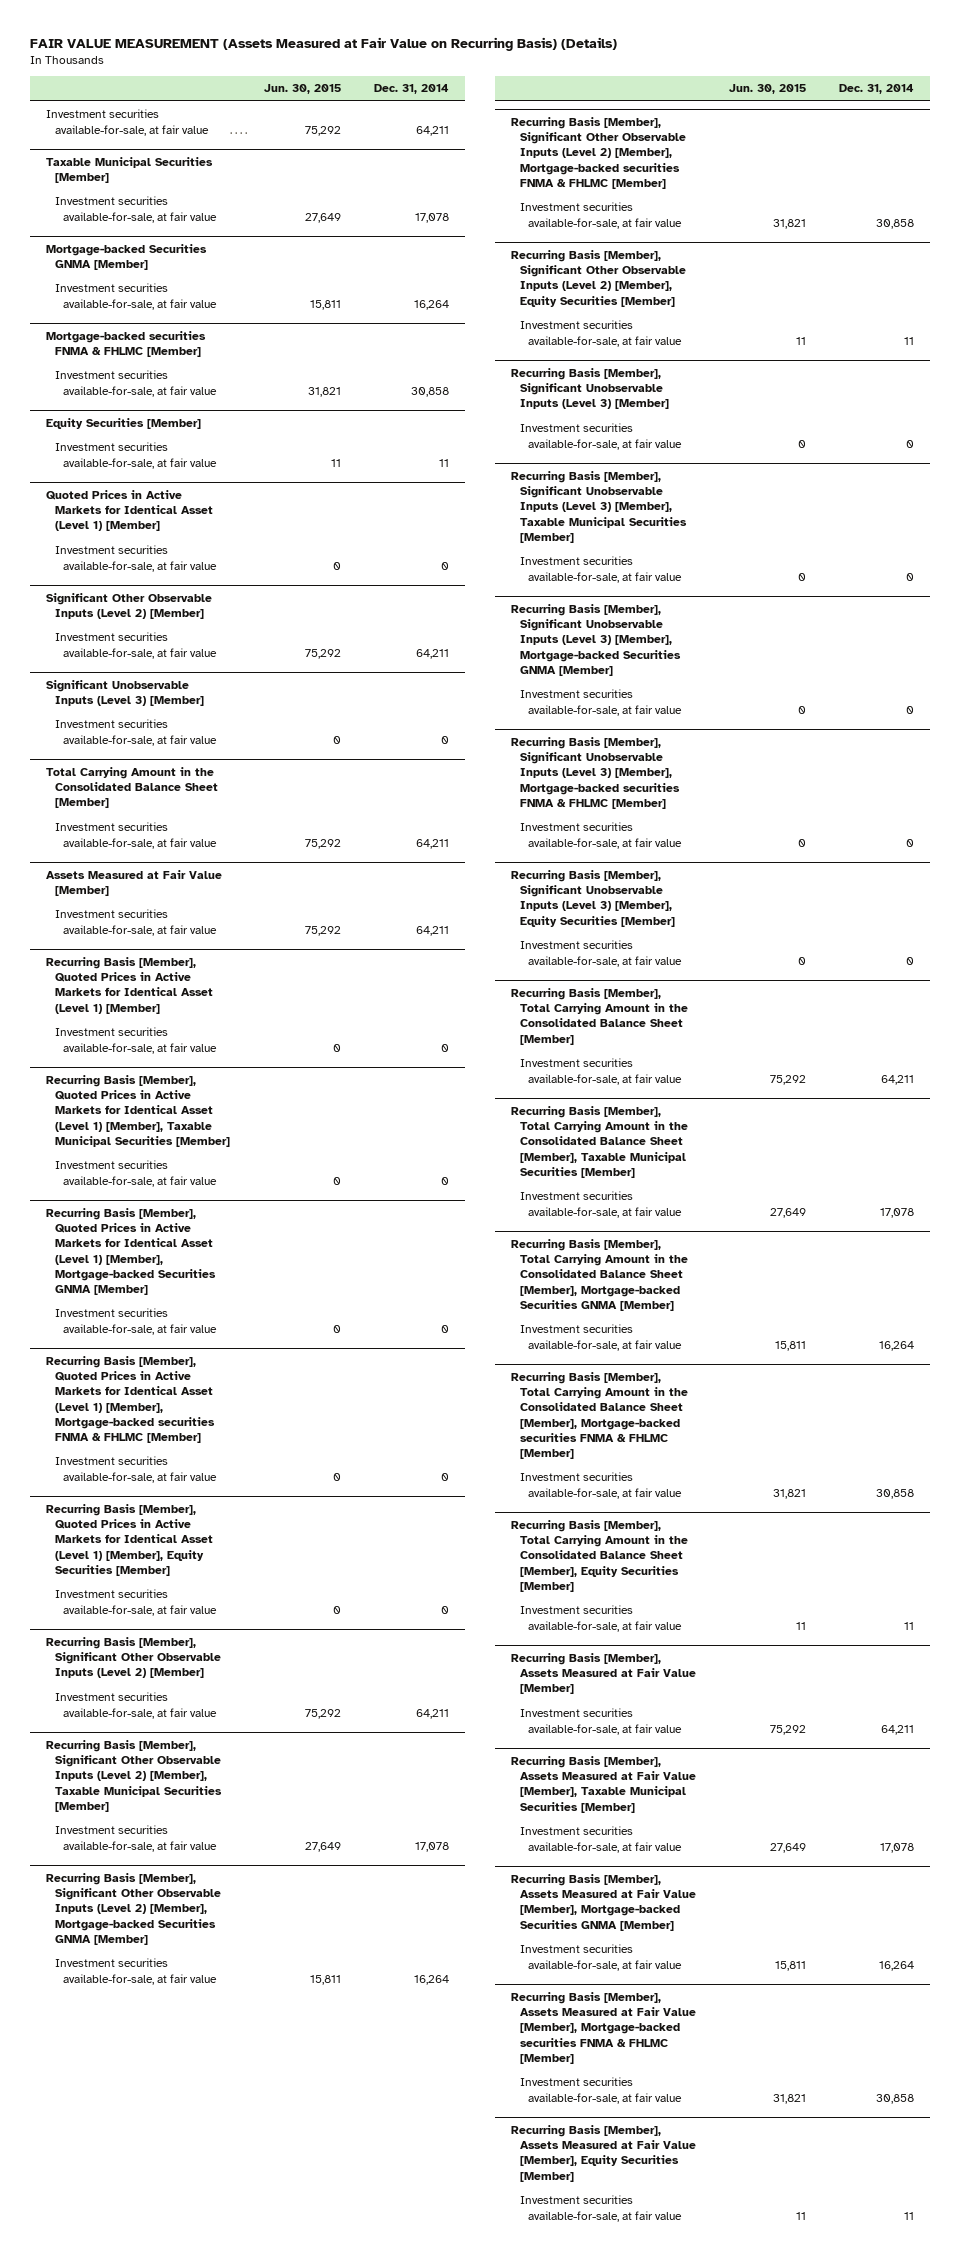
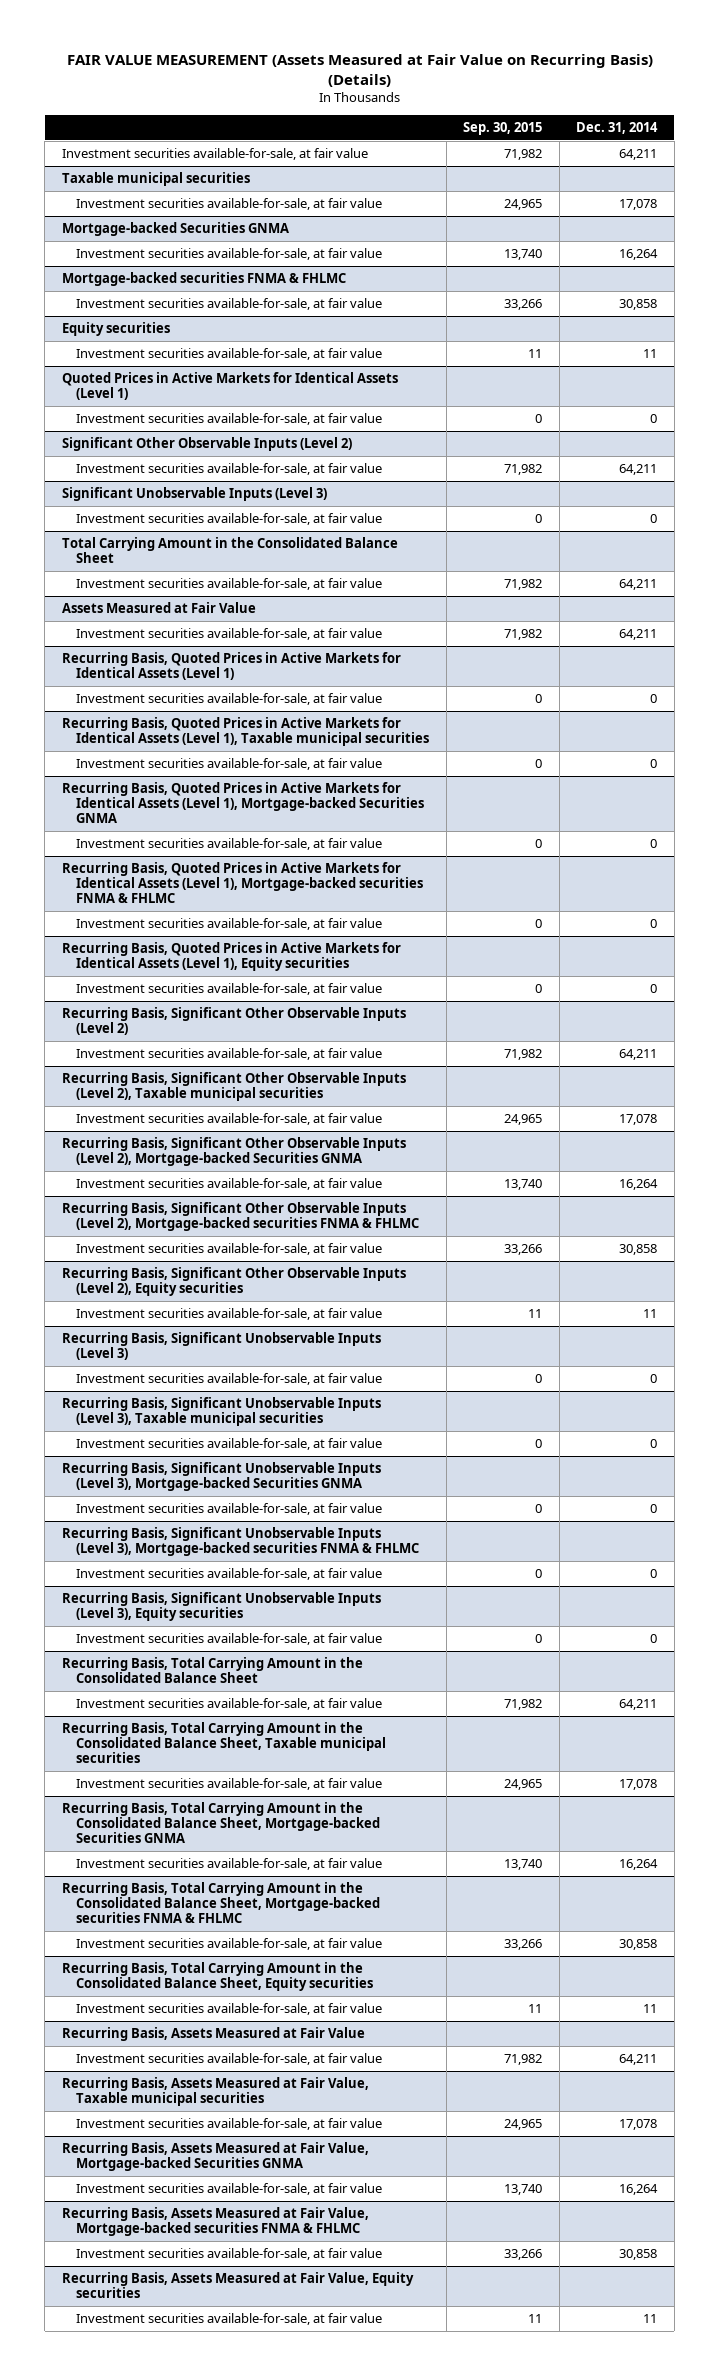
[263,84,341,95] Jun. 30, 2015 -> none
none -> [463,122,543,136] Sep. 30, 2015
[46,156,214,184] Taxable Municipal Securities [Member] -> [61,172,250,187] Taxable municipal securities
[46,243,208,271] Mortgage-backed Securities GNMA [Member] -> [61,222,289,237] Mortgage-backed Securities GNMA
[46,330,207,358] Mortgage-backed securities FNMA & FHLMC [Member] -> [61,272,346,287] Mortgage-backed securities FNMA & FHLMC
[46,417,202,429] Equity Securities [Member] -> [61,322,170,337] Equity securities
[46,489,213,532] Quoted Prices in Active Markets for Identical Asset (Level 1) [Member] -> [61,372,398,401] Quoted Prices in Active Markets for Identical Assets (Level 1)
[46,592,213,620] Significant Other Observable Inputs (Level 2) [Member] -> [61,437,352,452] Significant Other Observable Inputs (Level 2)
[46,679,204,707] Significant Unobservable Inputs (Level 3) [Member] -> [61,487,327,502] Significant Unobservable Inputs (Level 3)
[46,766,218,809] Total Carrying Amount in the Consolidated Balance Sheet [Member] -> [61,537,398,564] Total Carrying Amount in the Consolidated Balance Sheet
[46,869,223,897] Assets Measured at Fair Value [Member] -> [61,602,256,614] Assets Measured at Fair Value
[46,956,213,1014] Recurring Basis [Member], Quoted Prices in Active Markets for Identical Asset (Level 1) [Member] -> [61,652,401,681] Recurring Basis, Quoted Prices in Active Markets for Identical Assets (Level 1)
[46,1074,230,1147] Recurring Basis [Member], Quoted Prices in Active Markets for Identical Asset (Level 1) [Member], Taxable Municipal Securities [Member] -> [61,717,429,747] Recurring Basis, Quoted Prices in Active Markets for Identical Assets (Level 1), Taxable municipal securities
[46,1207,216,1296] Recurring Basis [Member], Quoted Prices in Active Markets for Identical Asset (Level 1) [Member], Mortgage-backed Securities GNMA [Member] -> [61,782,424,824] Recurring Basis, Quoted Prices in Active Markets for Identical Assets (Level 1), Mortgage-backed Securities GNMA
[46,1355,215,1444] Recurring Basis [Member], Quoted Prices in Active Markets for Identical Asset (Level 1) [Member], Mortgage-backed securities FNMA & FHLMC [Member] -> [61,862,423,904] Recurring Basis, Quoted Prices in Active Markets for Identical Assets (Level 1), Mortgage-backed securities FNMA & FHLMC
[46,1503,213,1576] Recurring Basis [Member], Quoted Prices in Active Markets for Identical Asset (Level 1) [Member], Equity Securities [Member] -> [61,942,401,972] Recurring Basis, Quoted Prices in Active Markets for Identical Assets (Level 1), Equity securities
[46,1636,221,1679] Recurring Basis [Member], Significant Other Observable Inputs (Level 2) [Member] -> [61,1007,406,1036] Recurring Basis, Significant Other Observable Inputs (Level 2)
[46,1739,222,1812] Recurring Basis [Member], Significant Other Observable Inputs (Level 2) [Member], Taxable Municipal Securities [Member] -> [61,1072,406,1102] Recurring Basis, Significant Other Observable Inputs (Level 2), Taxable municipal securities
[46,1872,221,1945] Recurring Basis [Member], Significant Other Observable Inputs (Level 2) [Member], Mortgage-backed Securities GNMA [Member] -> [61,1137,406,1167] Recurring Basis, Significant Other Observable Inputs (Level 2), Mortgage-backed Securities GNMA
[511,116,686,189] Recurring Basis [Member], Significant Other Observable Inputs (Level 2) [Member], Mortgage-backed securities FNMA & FHLMC [Member] -> [61,1202,419,1232] Recurring Basis, Significant Other Observable Inputs (Level 2), Mortgage-backed securities FNMA & FHLMC
[511,249,686,307] Recurring Basis [Member], Significant Other Observable Inputs (Level 2) [Member], Equity Securities [Member] -> [61,1267,406,1297] Recurring Basis, Significant Other Observable Inputs (Level 2), Equity securities
[511,367,669,410] Recurring Basis [Member], Significant Unobservable Inputs (Level 3) [Member] -> [61,1332,381,1361] Recurring Basis, Significant Unobservable Inputs (Level 3)
[511,470,687,543] Recurring Basis [Member], Significant Unobservable Inputs (Level 3) [Member], Taxable Municipal Securities [Member] -> [61,1397,381,1427] Recurring Basis, Significant Unobservable Inputs (Level 3), Taxable municipal securities
[511,603,681,676] Recurring Basis [Member], Significant Unobservable Inputs (Level 3) [Member], Mortgage-backed Securities GNMA [Member] -> [61,1462,381,1492] Recurring Basis, Significant Unobservable Inputs (Level 3), Mortgage-backed Securities GNMA
[511,736,680,809] Recurring Basis [Member], Significant Unobservable Inputs (Level 3) [Member], Mortgage-backed securities FNMA & FHLMC [Member] -> [61,1527,419,1557] Recurring Basis, Significant Unobservable Inputs (Level 3), Mortgage-backed securities FNMA & FHLMC
[511,869,675,927] Recurring Basis [Member], Significant Unobservable Inputs (Level 3) [Member], Equity Securities [Member] -> [61,1592,381,1622] Recurring Basis, Significant Unobservable Inputs (Level 3), Equity securities
[511,987,688,1045] Recurring Basis [Member], Total Carrying Amount in the Consolidated Balance Sheet [Member] -> [61,1657,363,1684] Recurring Basis, Total Carrying Amount in the Consolidated Balance Sheet
[511,1105,688,1178] Recurring Basis [Member], Total Carrying Amount in the Consolidated Balance Sheet [Member], Taxable Municipal Securities [Member] -> [61,1722,386,1764] Recurring Basis, Total Carrying Amount in the Consolidated Balance Sheet, Taxable municipal securities
[511,1238,688,1311] Recurring Basis [Member], Total Carrying Amount in the Consolidated Balance Sheet [Member], Mortgage-backed Securities GNMA [Member] -> [61,1802,380,1844] Recurring Basis, Total Carrying Amount in the Consolidated Balance Sheet, Mortgage-backed Securities GNMA
[511,1371,688,1460] Recurring Basis [Member], Total Carrying Amount in the Consolidated Balance Sheet [Member], Mortgage-backed securities FNMA & FHLMC [Member] -> [61,1882,380,1924] Recurring Basis, Total Carrying Amount in the Consolidated Balance Sheet, Mortgage-backed securities FNMA & FHLMC
[511,1519,688,1592] Recurring Basis [Member], Total Carrying Amount in the Consolidated Balance Sheet [Member], Equity Securities [Member] -> [61,1962,373,1992] Recurring Basis, Total Carrying Amount in the Consolidated Balance Sheet, Equity securities
[511,1652,696,1695] Recurring Basis [Member], Assets Measured at Fair Value [Member] -> [61,2027,365,2042] Recurring Basis, Assets Measured at Fair Value
[511,1755,696,1813] Recurring Basis [Member], Assets Measured at Fair Value [Member], Taxable Municipal Securities [Member] -> [61,2077,369,2107] Recurring Basis, Assets Measured at Fair Value, Taxable municipal securities
[511,1873,696,1931] Recurring Basis [Member], Assets Measured at Fair Value [Member], Mortgage-backed Securities GNMA [Member] -> [61,2142,369,2172] Recurring Basis, Assets Measured at Fair Value, Mortgage-backed Securities GNMA
[511,1991,696,2064] Recurring Basis [Member], Assets Measured at Fair Value [Member], Mortgage-backed securities FNMA & FHLMC [Member] -> [61,2207,369,2237] Recurring Basis, Assets Measured at Fair Value, Mortgage-backed securities FNMA & FHLMC
[511,2124,696,2182] Recurring Basis [Member], Assets Measured at Fair Value [Member], Equity Securities [Member] -> [61,2272,414,2299] Recurring Basis, Assets Measured at Fair Value, Equity securities

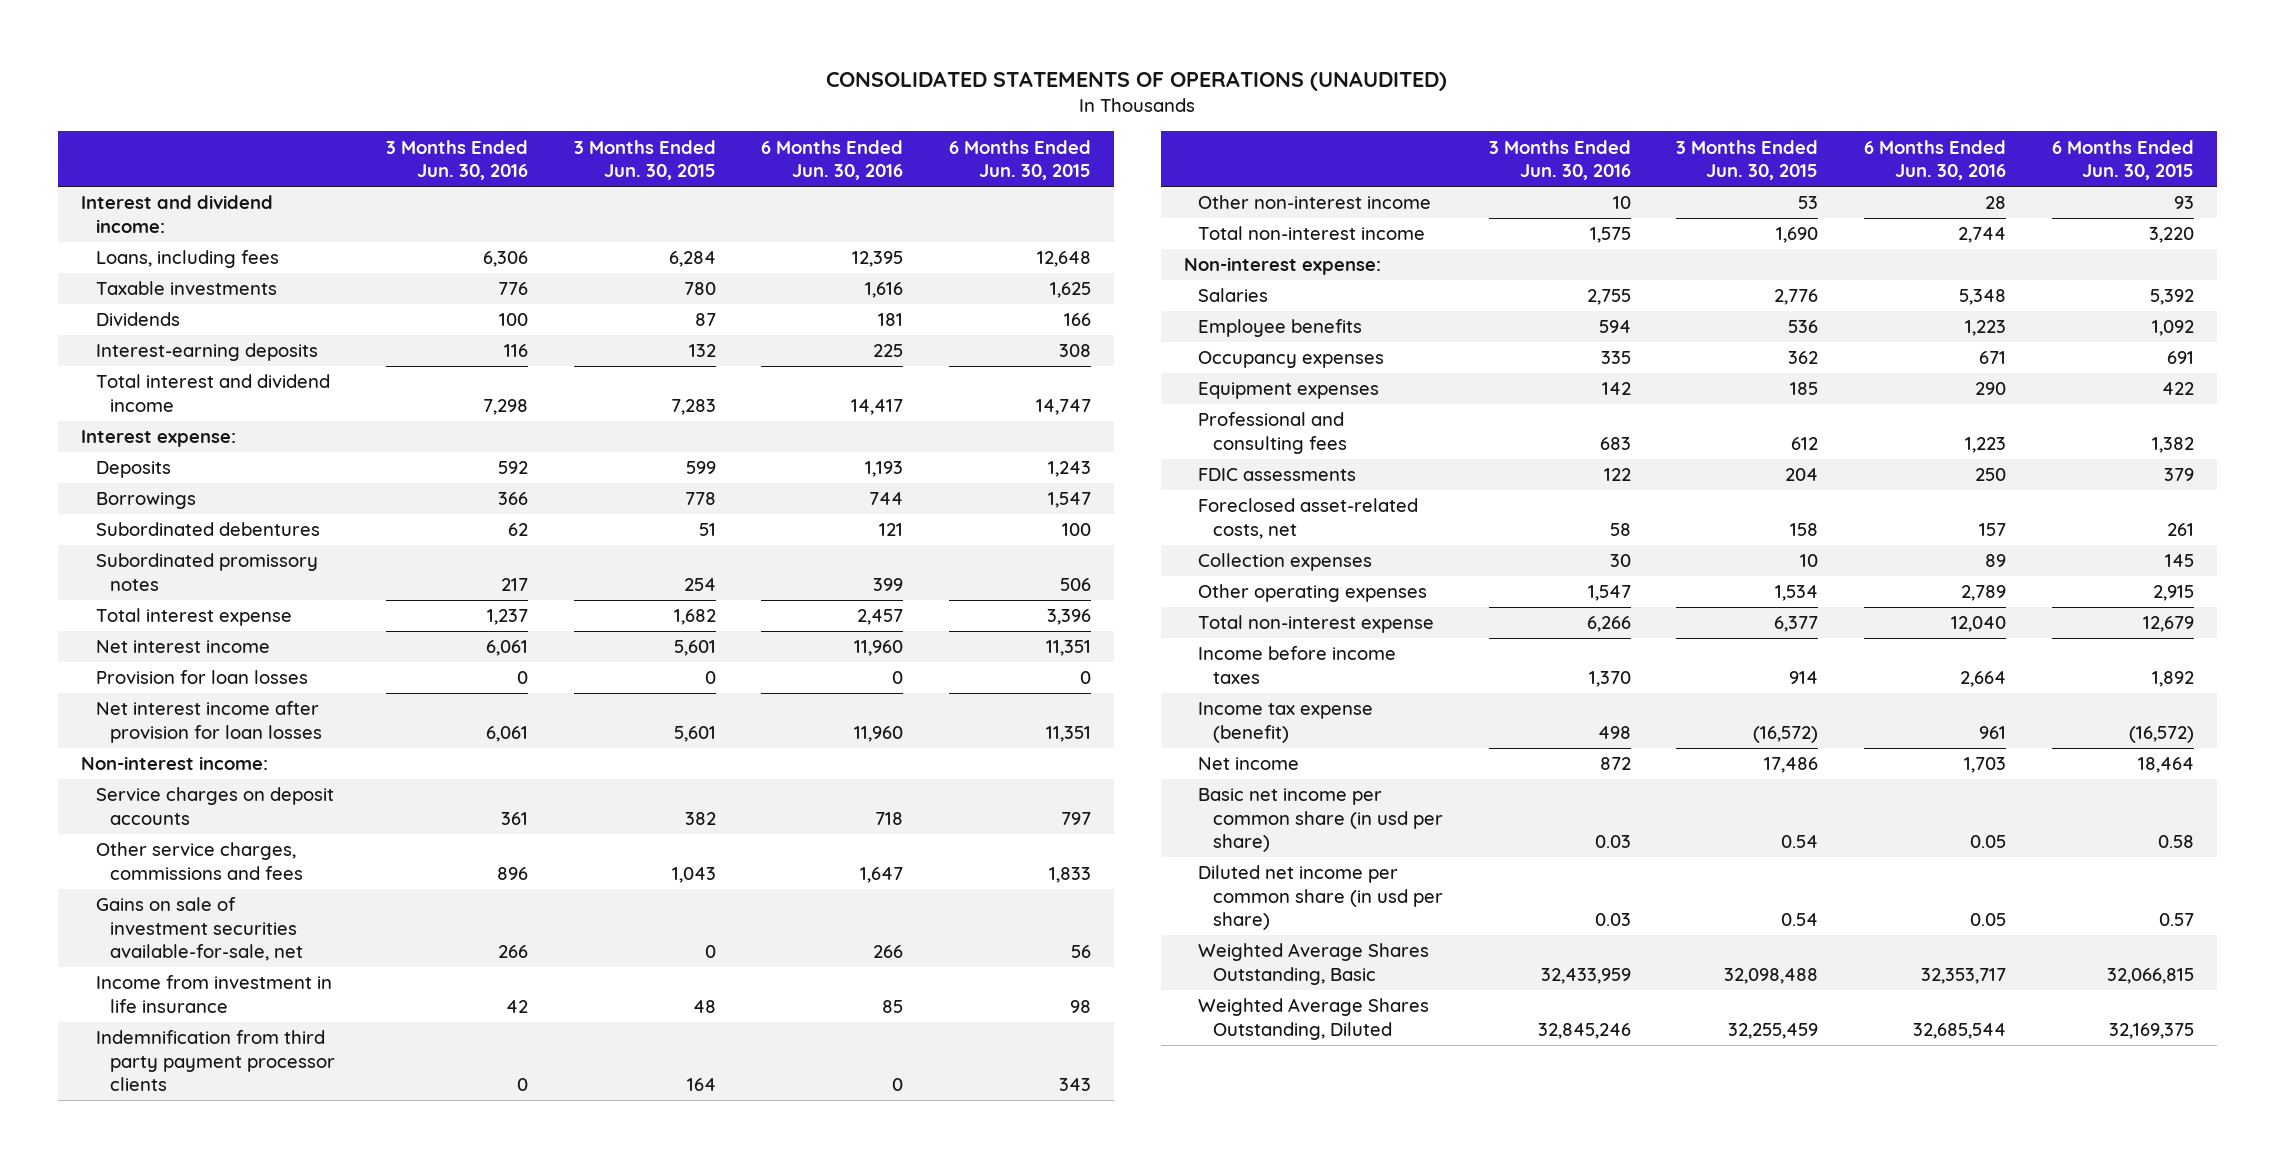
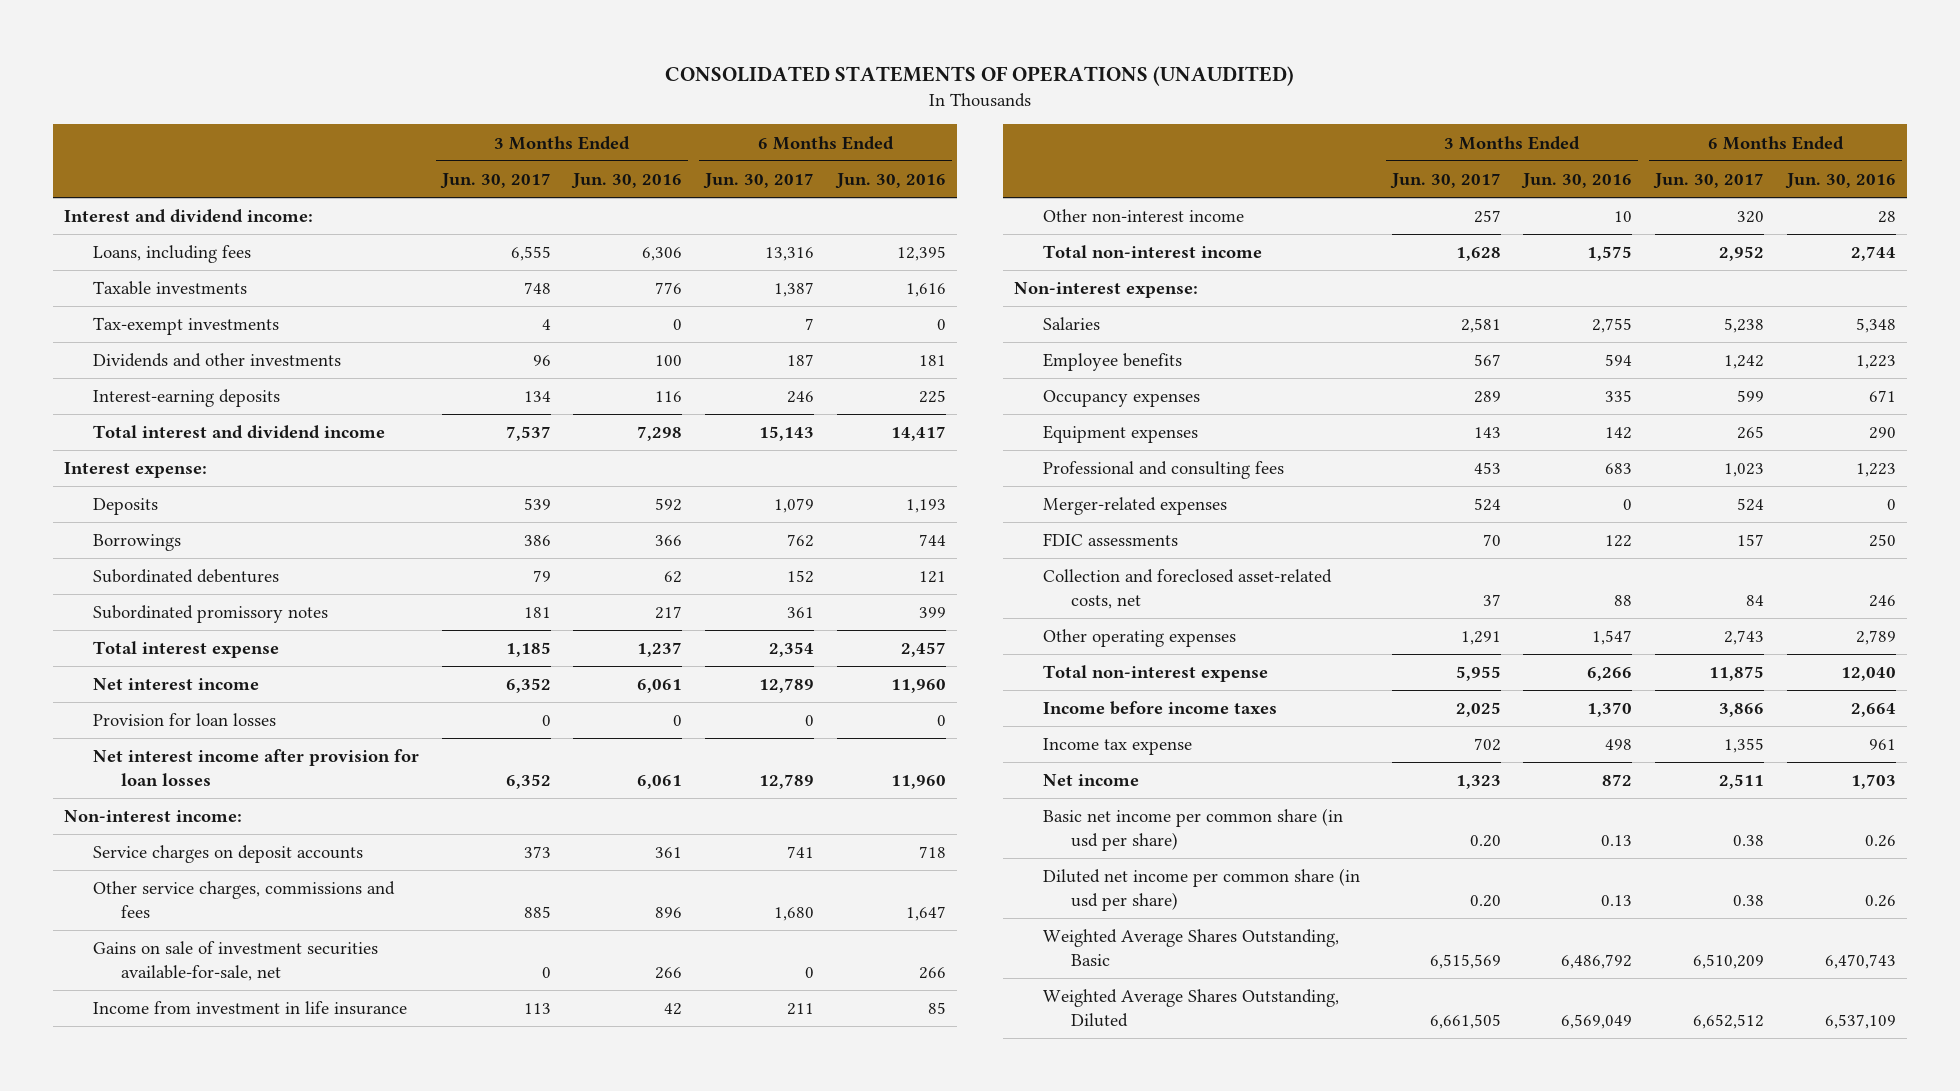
[573,139,716,180] 3 Months Ended Jun. 30, 2015 -> none
[949,139,1092,180] 6 Months Ended Jun. 30, 2015 -> none
none -> [439,173,551,190] Jun. 30, 2017
none -> [703,173,815,190] Jun. 30, 2017
none -> [92,317,279,336] Tax-exempt investments
[95,312,180,327] Dividends -> [92,353,341,368] Dividends and other investments
[95,1030,336,1092] Indemnification from third party payment processor clients -> none
none -> [1042,497,1227,516] Merger-related expenses
[1198,553,1373,572] Collection expenses -> none
[1198,498,1419,539] Foreclosed asset-related costs, net -> [1042,569,1332,609] Collection and foreclosed asset-related costs, net
[1609,522,1631,536] 58 -> [1614,594,1633,606] 88
[1979,522,2007,536] 157 -> [1868,594,1896,607] 246
[1198,702,1374,743] Income tax expense (benefit) -> [1042,738,1192,756] Income tax expense
[1594,835,1631,849] 0.03 -> [1601,834,1633,846] 0.13
[1970,835,2007,849] 0.05 -> [1864,834,1896,847] 0.26
[1594,913,1631,927] 0.03 -> [1601,894,1633,906] 0.13
[1970,913,2007,927] 0.05 -> [1864,894,1896,907] 0.26
[1540,967,1631,984] 32,433,959 -> [1561,953,1633,969] 6,486,792
[1921,967,2007,984] 32,353,717 -> [1824,953,1896,969] 6,470,743
[1537,1022,1631,1039] 32,845,246 -> [1561,1013,1633,1029] 6,569,049
[1913,1022,2007,1039] 32,685,544 -> [1824,1013,1896,1029] 6,537,109

